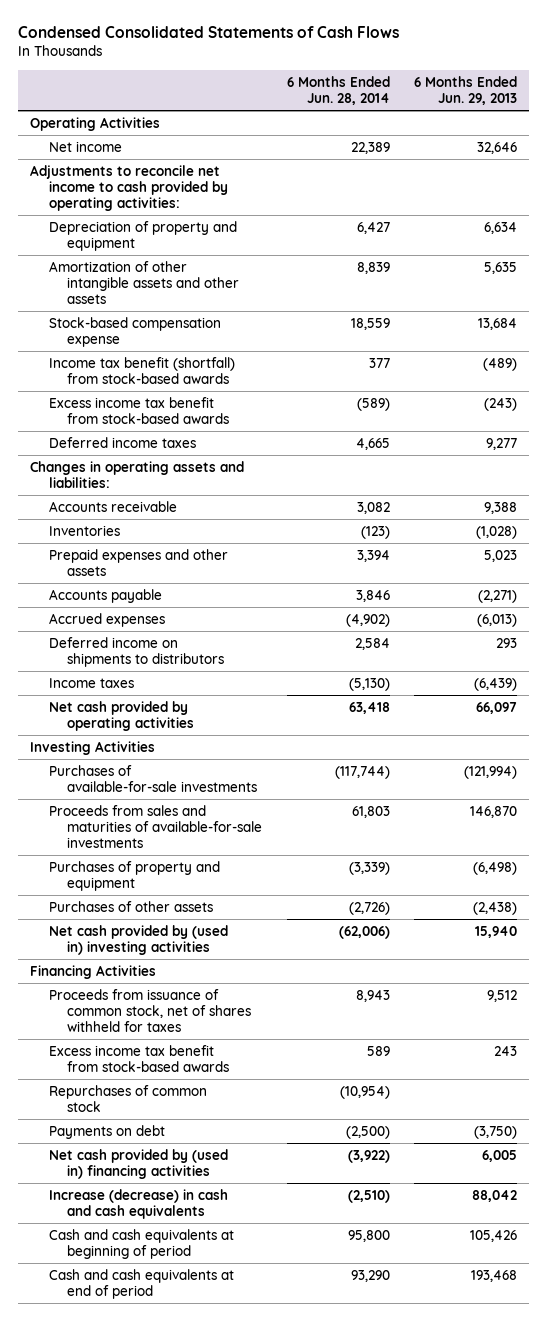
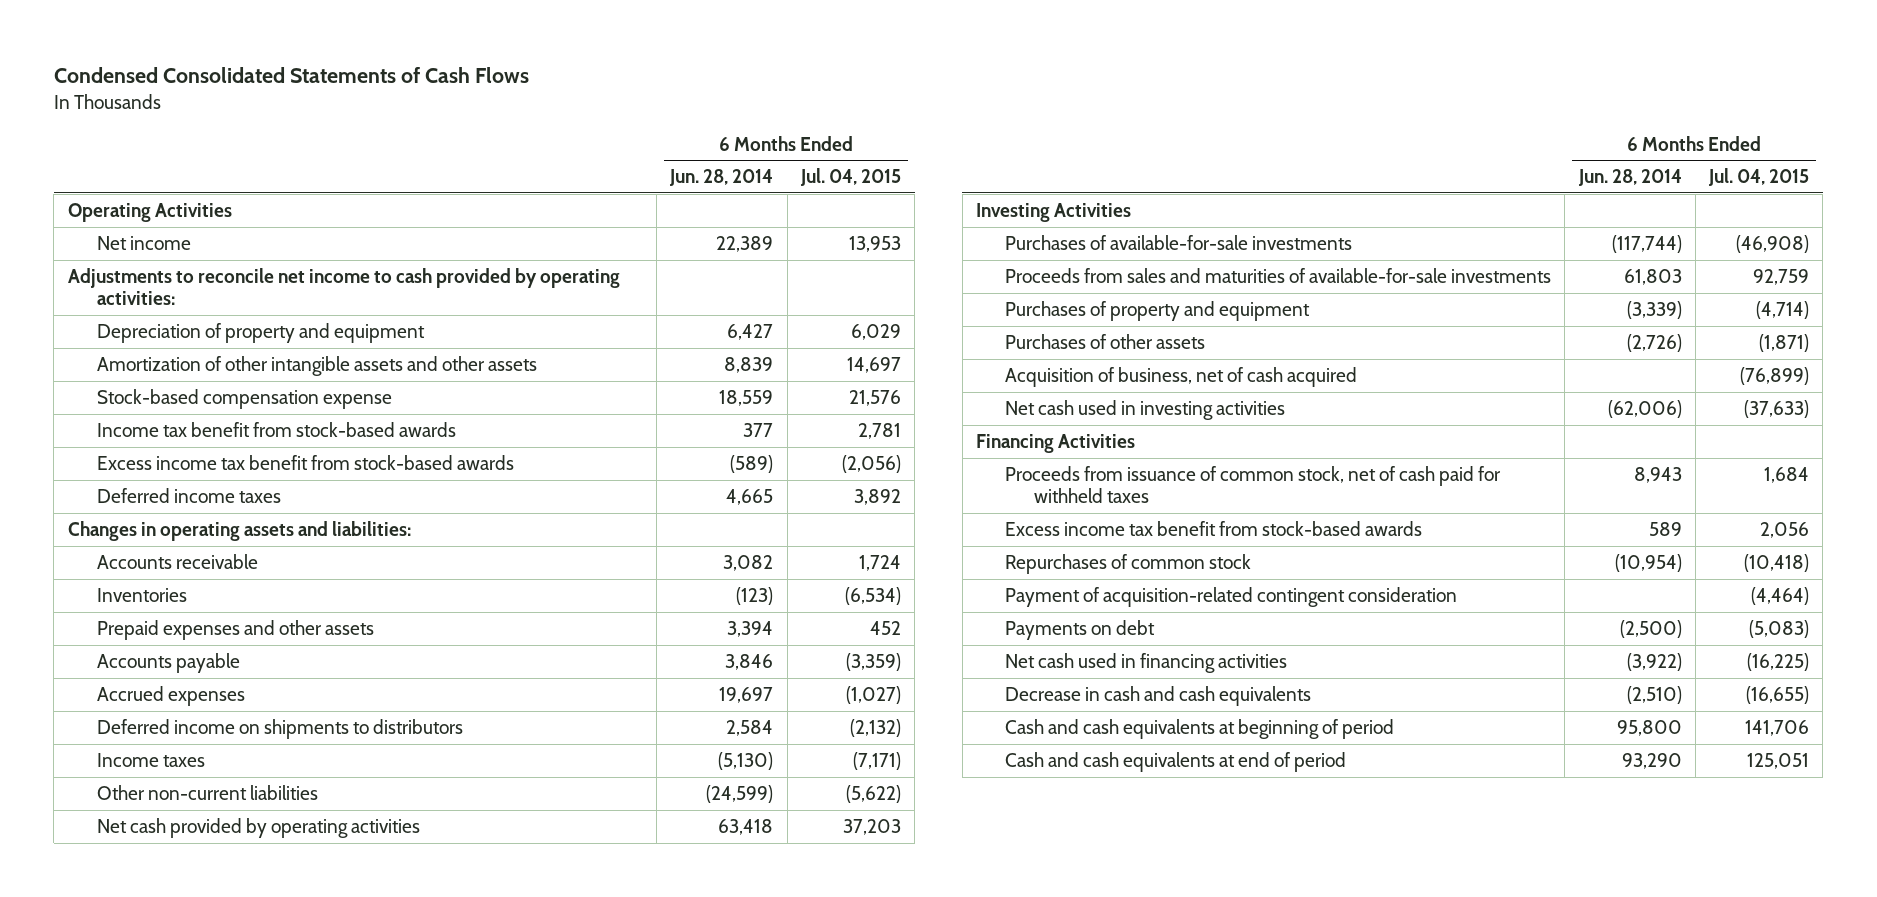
[413,75,517,105] 6 Months Ended Jun. 29, 2013 -> none
none -> [800,168,902,187] Jul. 04, 2015
[48,356,235,384] Income tax benefit (shortfall) from stock-based awards -> [96,421,456,437] Income tax benefit from stock-based awards
[345,613,390,627] (4,902) -> [719,686,774,703] 19,697
none -> [96,784,318,800] Other non-current liabilities
none -> [1005,366,1358,387] Acquisition of business, net of cash acquired
[48,924,228,955] Net cash provided by (used in) investing activities -> [1005,399,1286,420] Net cash used in investing activities
[48,988,252,1032] Proceeds from issuance of common stock, net of shares withheld for taxes -> [1005,465,1502,504] Proceeds from issuance of common stock, net of cash paid for withheld taxes
none -> [1005,586,1458,607] Payment of acquisition-related contingent consideration
[48,1148,228,1179] Net cash provided by (used in) financing activities -> [1005,652,1288,673] Net cash used in financing activities
[48,1188,228,1219] Increase (decrease) in cash and cash equivalents -> [1005,685,1312,706] Decrease in cash and cash equivalents

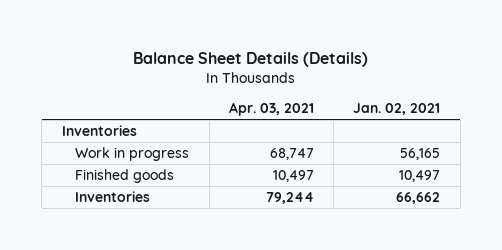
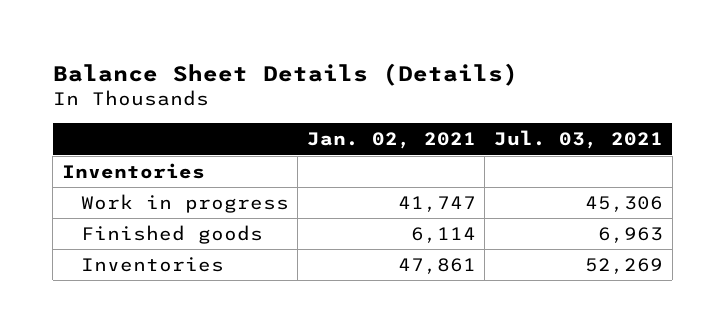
[228,101,314,116] Apr. 03, 2021 -> none
none -> [494,130,664,150] Jul. 03, 2021
[400,148,441,161] 56,165 -> [397,196,476,213] 41,747
[399,170,441,183] 10,497 -> [410,227,476,244] 6,114
[396,192,441,205] 66,662 -> [397,258,476,275] 47,861

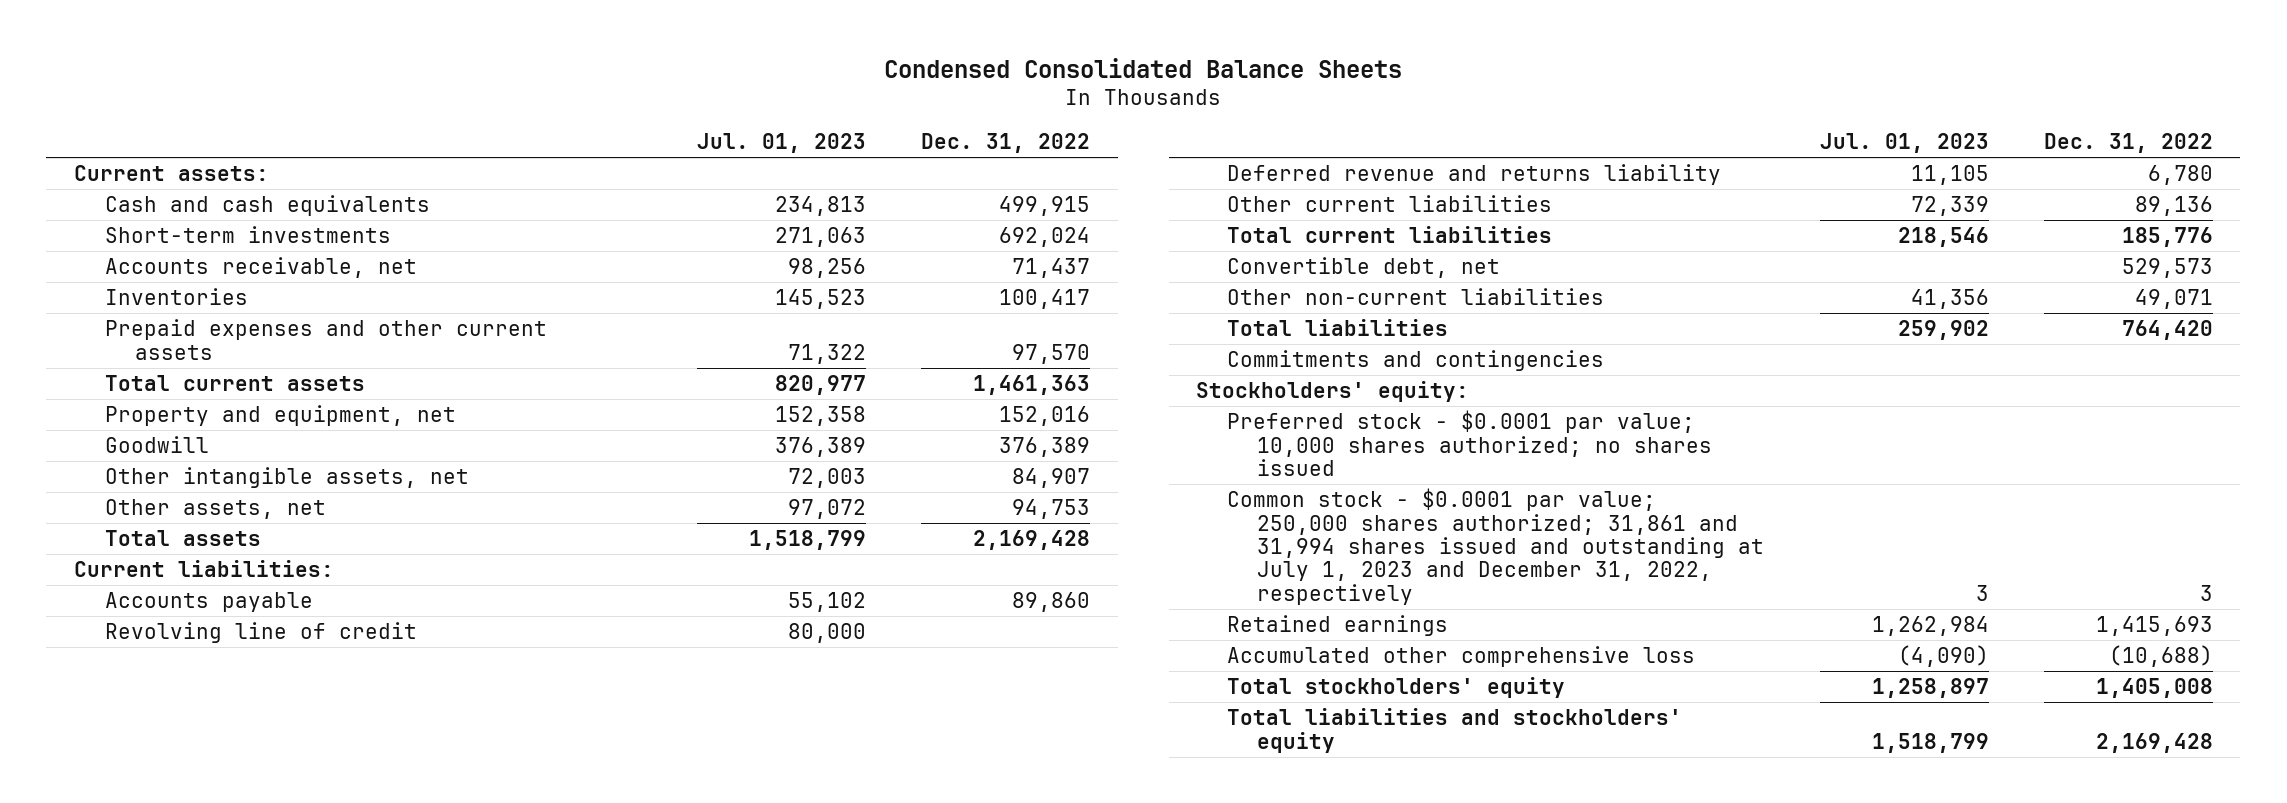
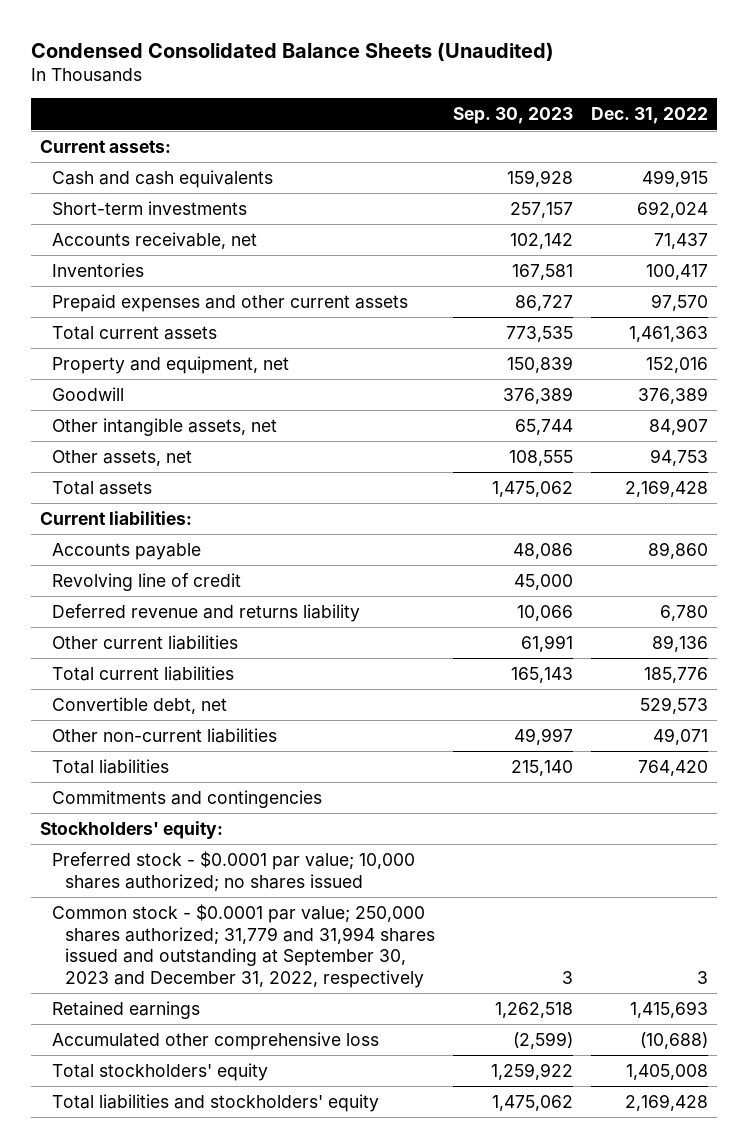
[884,57,1403,78] Condensed Consolidated Balance Sheets -> [30,41,554,61] Condensed Consolidated Balance Sheets (Unaudited)
[697,132,867,153] Jul. 01, 2023 -> none
none -> [453,107,574,125] Sep. 30, 2023
[1226,488,1765,605] Common stock - $0.0001 par value; 250,000 shares authorized; 31,861 and 31,994 shares issued and outstanding at July 1, 2023 and December 31, 2022, respectively -> [52,904,436,988] Common stock - $0.0001 par value; 250,000 shares authorized; 31,779 and 31,994 shares issued and outstanding at September 30, 2023 and December 31, 2022, respectively

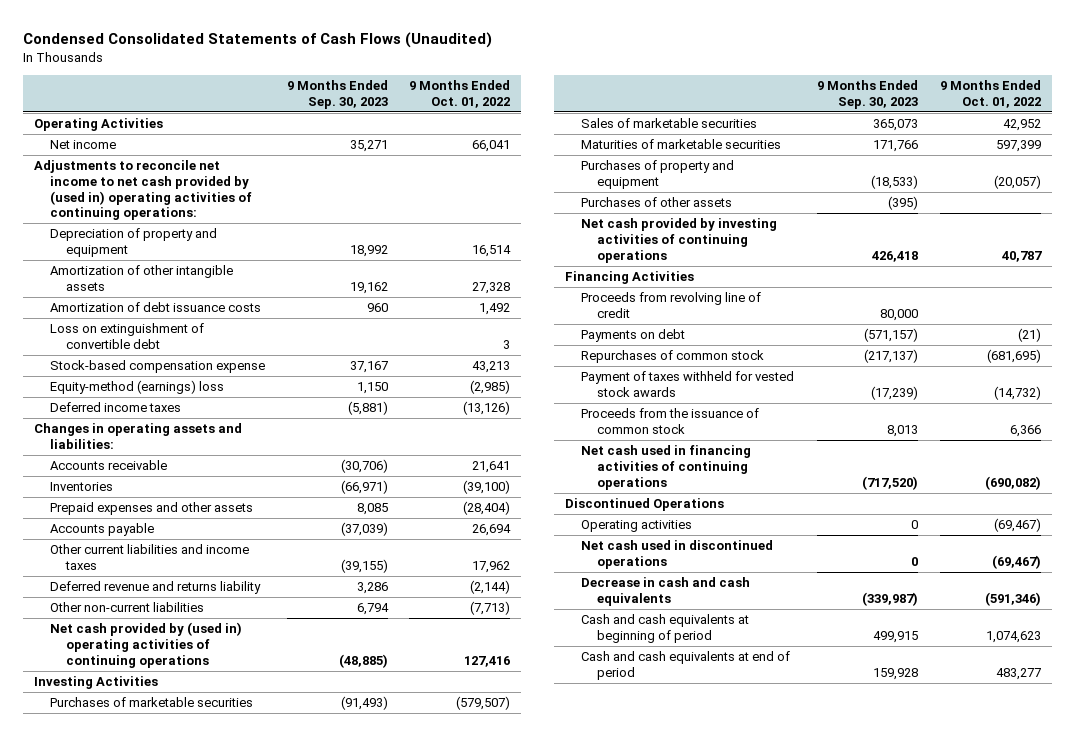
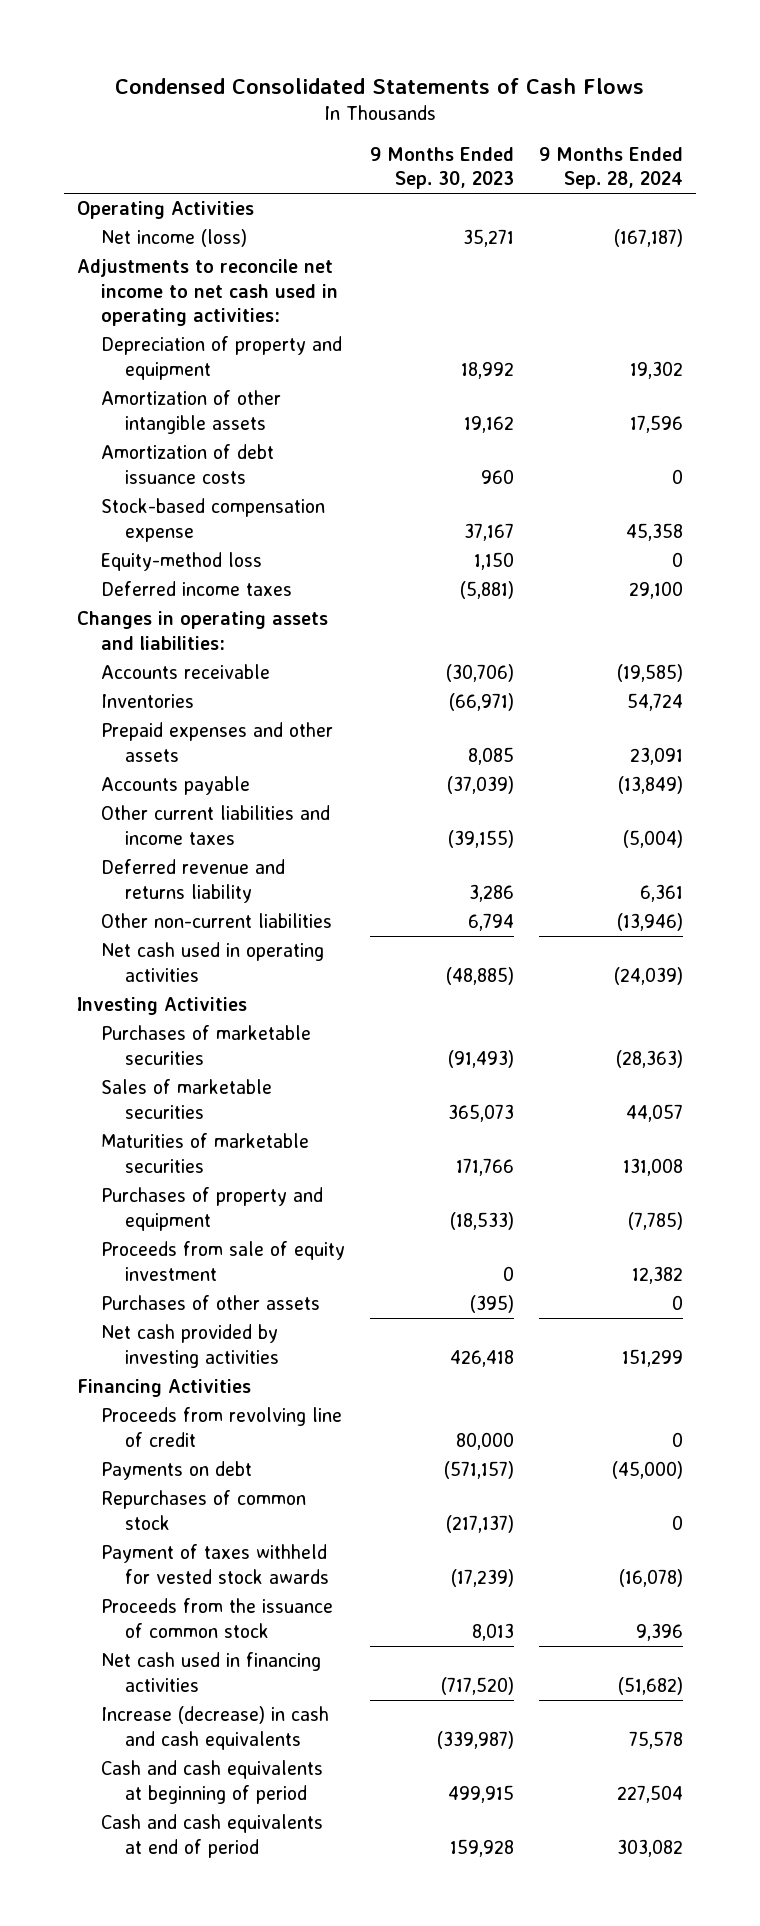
[23,31,493,48] Condensed Consolidated Statements of Cash Flows (Unaudited) -> [114,77,644,94] Condensed Consolidated Statements of Cash Flows
[409,80,511,108] 9 Months Ended Oct. 01, 2022 -> none
none -> [539,146,684,190] 9 Months Ended Sep. 28, 2024
[50,140,117,150] Net income -> [100,229,247,248] Net income (loss)
[33,160,253,221] Adjustments to reconcile net income to net cash provided by (used in) operating activities of continuing operations: -> [76,259,338,327] Adjustments to reconcile net income to net cash used in operating activities:
[50,323,205,349] Loss on extinguishment of convertible debt -> none
[50,380,225,395] Equity-method (earnings) loss -> [100,552,262,572] Equity-method loss
[50,622,243,668] Net cash provided by (used in) operating activities of continuing operations -> [100,942,324,982] Net cash used in operating activities
none -> [100,1241,345,1281] Proceeds from sale of equity investment
[580,218,777,263] Net cash provided by investing activities of continuing operations -> [100,1324,279,1368] Net cash provided by investing activities
[564,498,724,512] Discontinued Operations -> none
[580,520,692,533] Operating activities -> none
[580,540,773,569] Net cash used in discontinued operations -> none
[580,445,751,490] Net cash used in financing activities of continuing operations -> [100,1652,321,1692] Net cash used in financing activities
[580,577,750,606] Decrease in cash and cash equivalents -> [100,1706,329,1750] Increase (decrease) in cash and cash equivalents

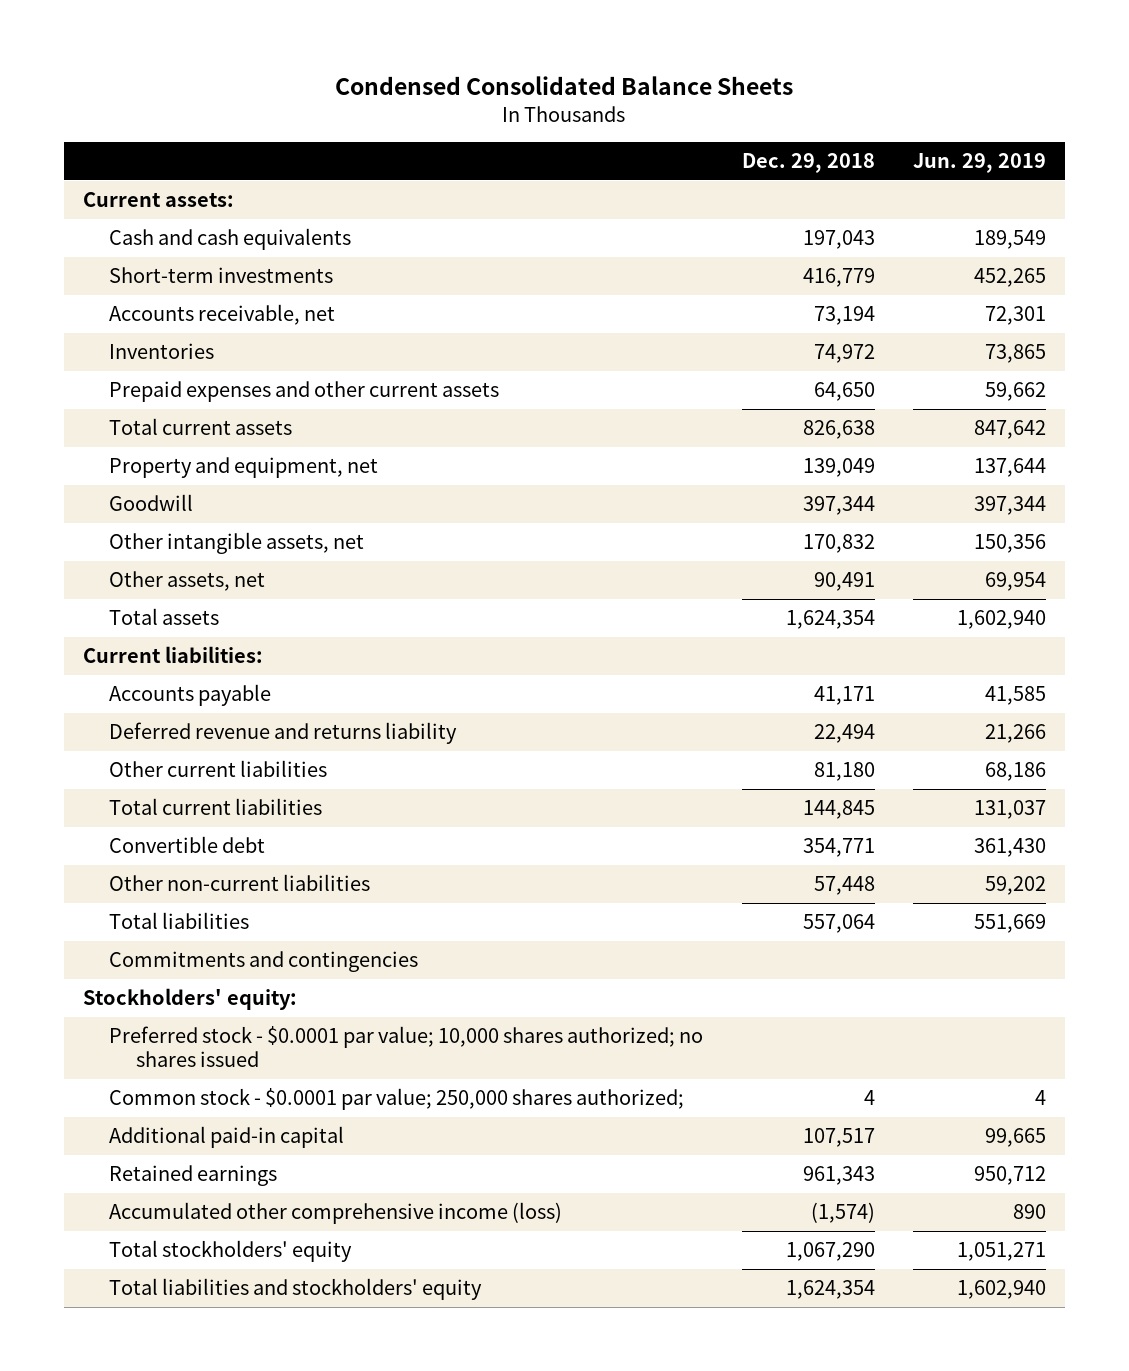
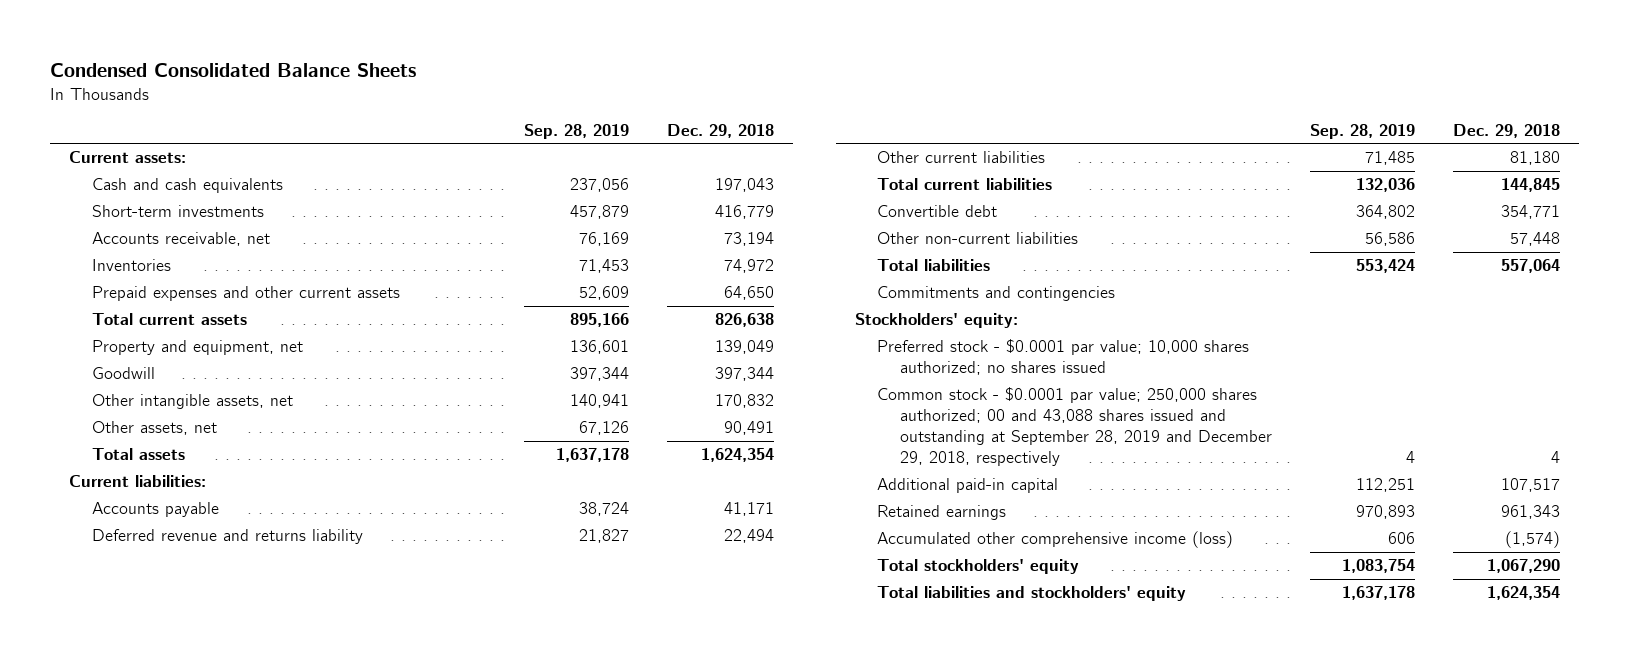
[913,153,1047,174] Jun. 29, 2019 -> none
none -> [524,123,630,139] Sep. 28, 2019
[109,1088,685,1111] Common stock - $0.0001 par value; 250,000 shares authorized; -> [877,387,1272,467] Common stock - $0.0001 par value; 250,000 shares authorized; 00 and 43,088 shares issued and outstanding at September 28, 2019 and December 29, 2018, respectively

